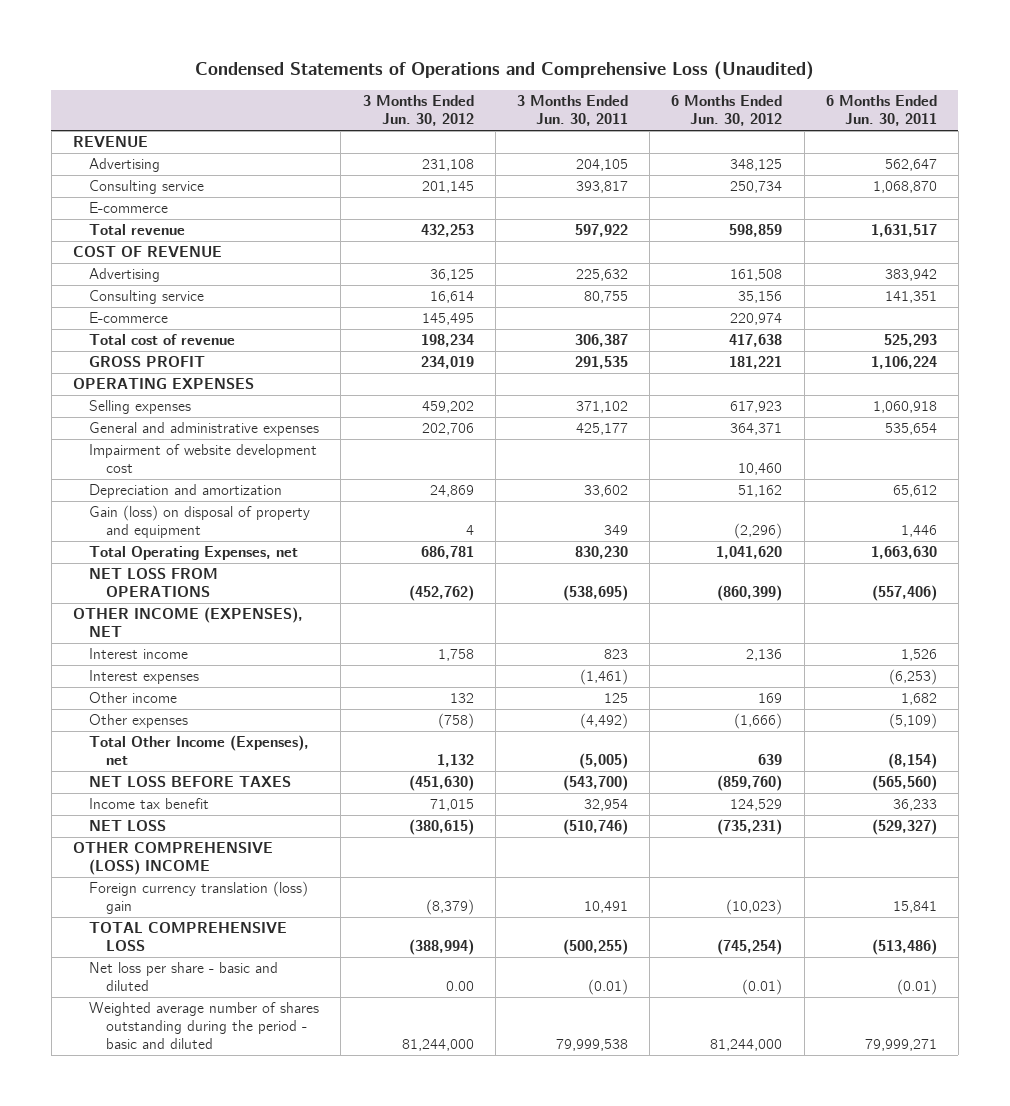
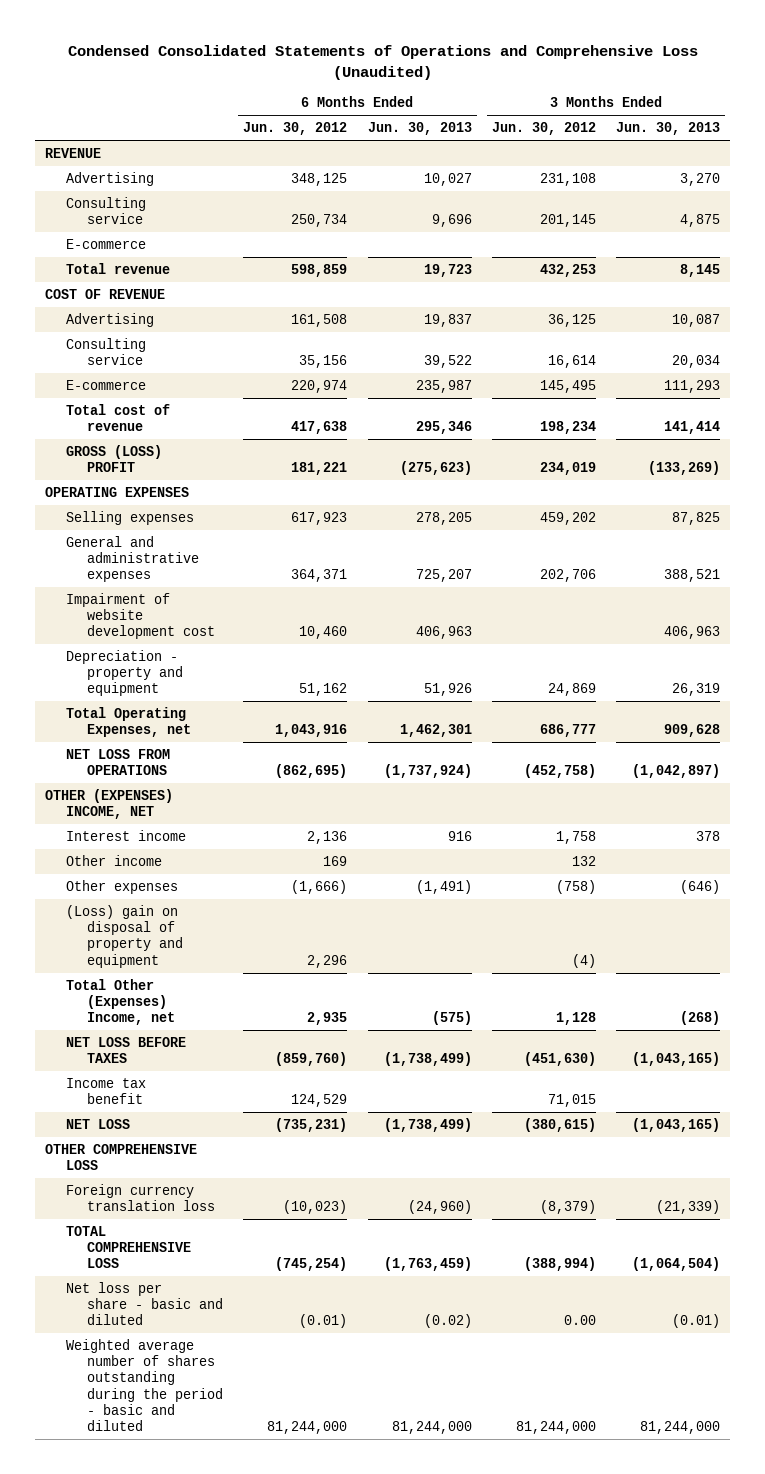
[194,60,814,80] Condensed Statements of Operations and Comprehensive Loss (Unaudited) -> [67,44,698,80] Condensed Consolidated Statements of Operations and Comprehensive Loss (Unaudited)
[516,95,628,127] 3 Months Ended Jun. 30, 2011 -> none
[825,95,937,127] 6 Months Ended Jun. 30, 2011 -> none
none -> [367,122,472,136] Jun. 30, 2013
none -> [615,122,720,136] Jun. 30, 2013
[89,356,206,368] GROSS PROFIT -> [66,444,163,473] GROSS (LOSS) PROFIT
[89,505,311,539] Gain (loss) on disposal of property and equipment -> none
[89,484,283,499] Depreciation and amortization -> [66,649,184,697] Depreciation - property and equipment
[420,546,474,560] 686,781 -> [539,724,596,738] 686,777
[716,546,783,560] 1,041,620 -> [275,724,348,738] 1,043,916
[408,585,474,602] (452,762) -> [523,764,596,779] (452,758)
[717,585,783,602] (860,399) -> [275,764,348,779] (862,695)
[72,607,303,638] OTHER INCOME (EXPENSES), NET -> [45,788,174,820] OTHER (EXPENSES) INCOME, NET
[89,670,200,685] Interest expenses -> none
none -> [66,904,184,968] (Loss) gain on disposal of property and equipment
[89,735,310,766] Total Other Income (Expenses), net -> [66,978,176,1026] Total Other (Expenses) Income, net
[436,754,474,768] 1,132 -> [555,1012,596,1026] 1,128
[758,754,783,766] 639 -> [307,1012,348,1026] 2,935
[72,842,273,876] OTHER COMPREHENSIVE (LOSS) INCOME -> [45,1143,198,1171] OTHER COMPREHENSIVE LOSS
[89,881,309,915] Foreign currency translation (loss) gain -> [66,1183,216,1212] Foreign currency translation loss

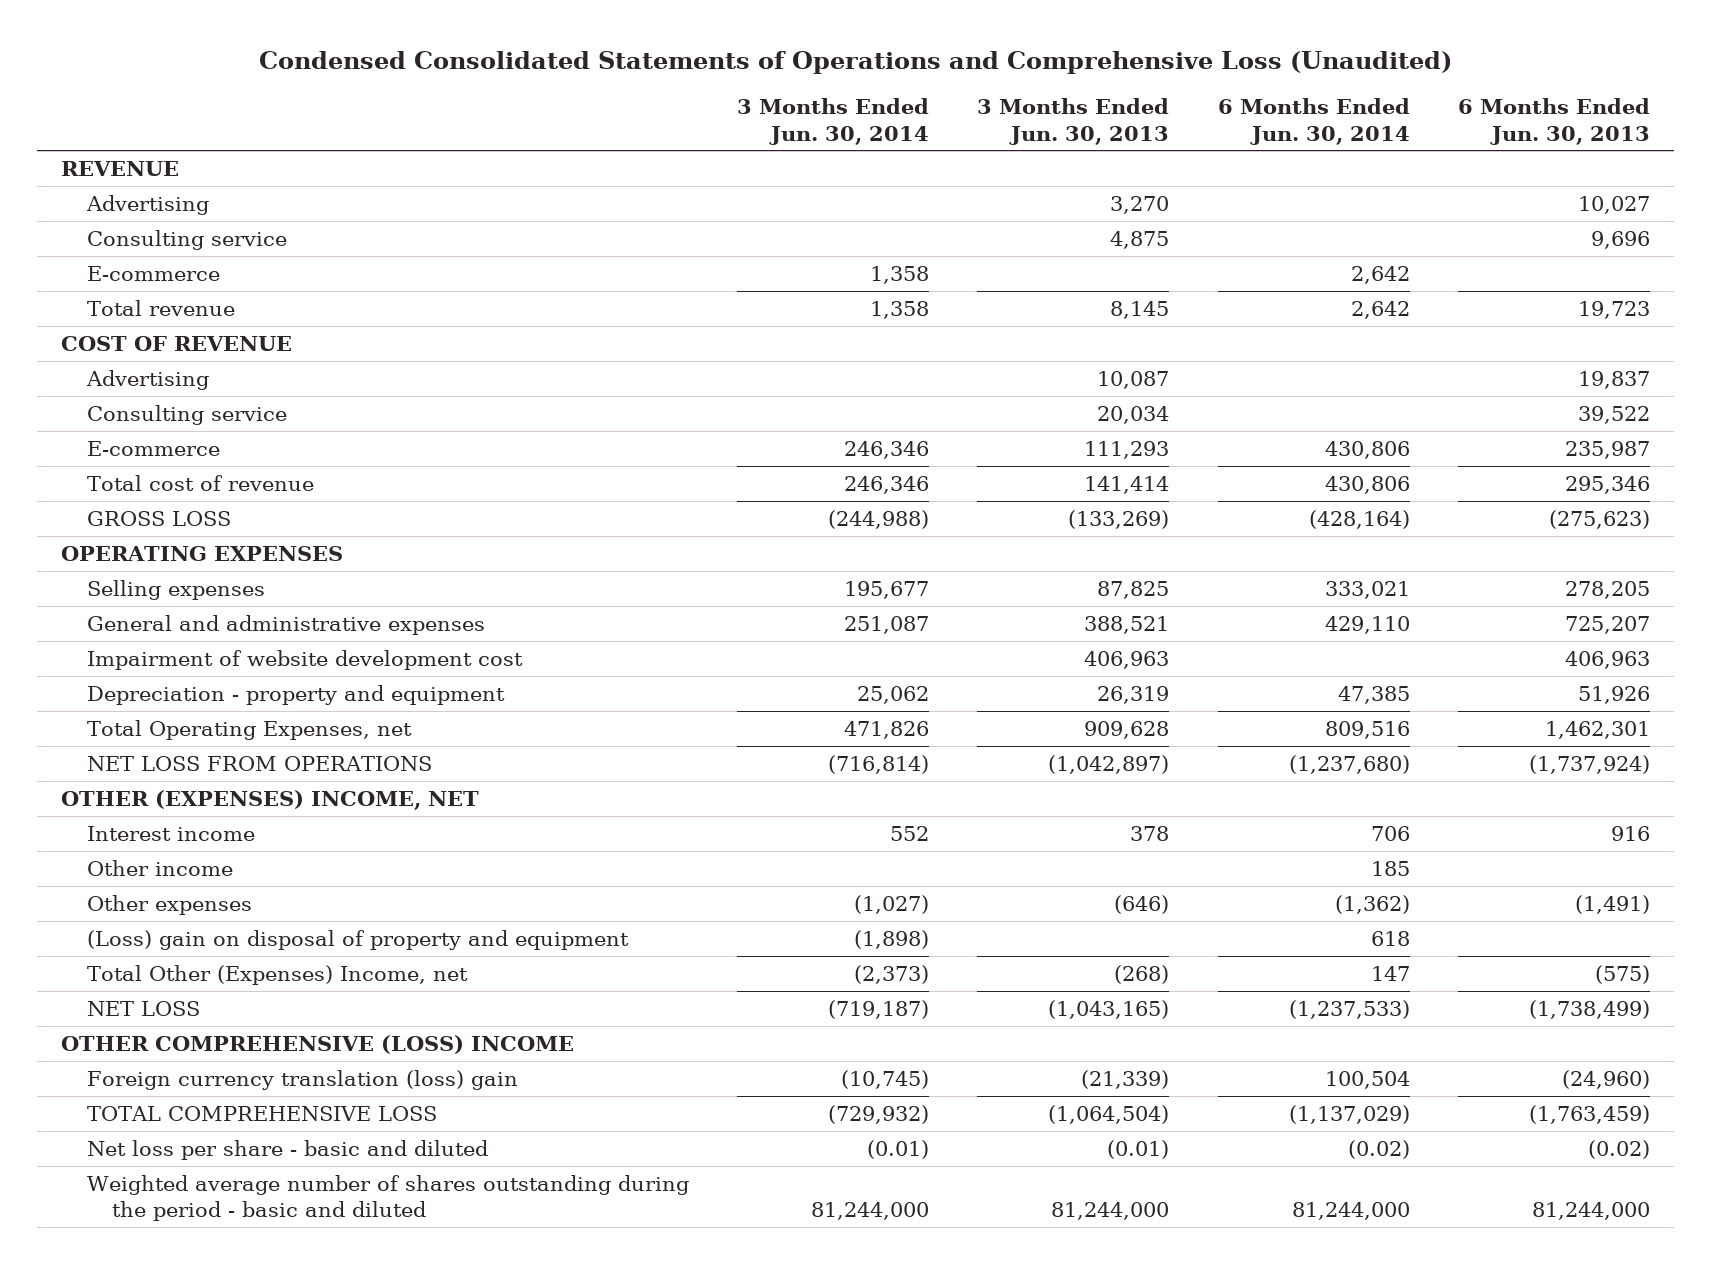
[243,122,348,136] Jun. 30, 2012 -> none
[491,122,596,136] Jun. 30, 2012 -> none
none -> [736,98,929,145] 3 Months Ended Jun. 30, 2014
none -> [1217,98,1410,145] 6 Months Ended Jun. 30, 2014
[66,444,163,473] GROSS (LOSS) PROFIT -> [86,510,231,526] GROSS LOSS
[66,1036,187,1064] NET LOSS BEFORE TAXES -> none
[66,1077,147,1105] Income tax benefit -> none
[45,1143,198,1171] OTHER COMPREHENSIVE LOSS -> [61,1034,575,1054] OTHER COMPREHENSIVE (LOSS) INCOME
[66,1183,216,1212] Foreign currency translation loss -> [86,1069,518,1090] Foreign currency translation (loss) gain

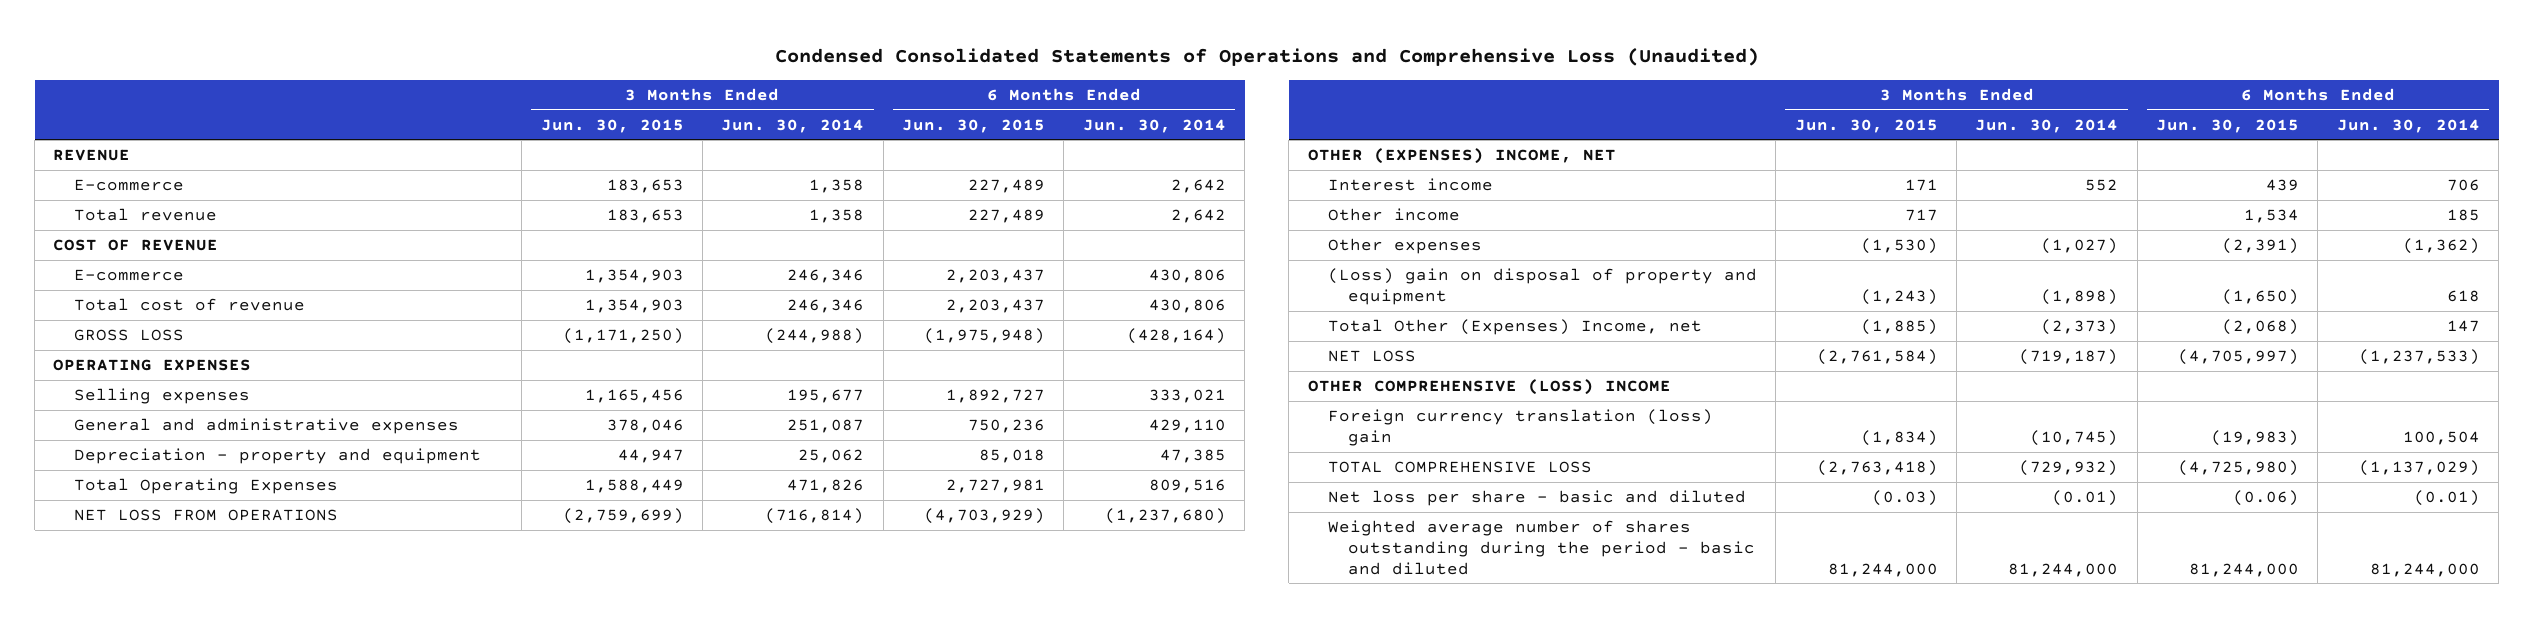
[977,98,1170,145] 3 Months Ended Jun. 30, 2013 -> none
[1457,98,1650,145] 6 Months Ended Jun. 30, 2013 -> none
none -> [540,118,684,133] Jun. 30, 2015
none -> [901,118,1045,133] Jun. 30, 2015
[85,194,209,215] Advertising -> none
[86,229,287,250] Consulting service -> none
[85,369,209,390] Advertising -> none
[86,404,287,425] Consulting service -> none
[86,649,523,670] Impairment of website development cost -> none
[86,719,412,740] Total Operating Expenses, net -> [73,478,338,495] Total Operating Expenses
[1347,1139,1410,1159] (0.02) -> [2413,490,2480,507] (0.01)

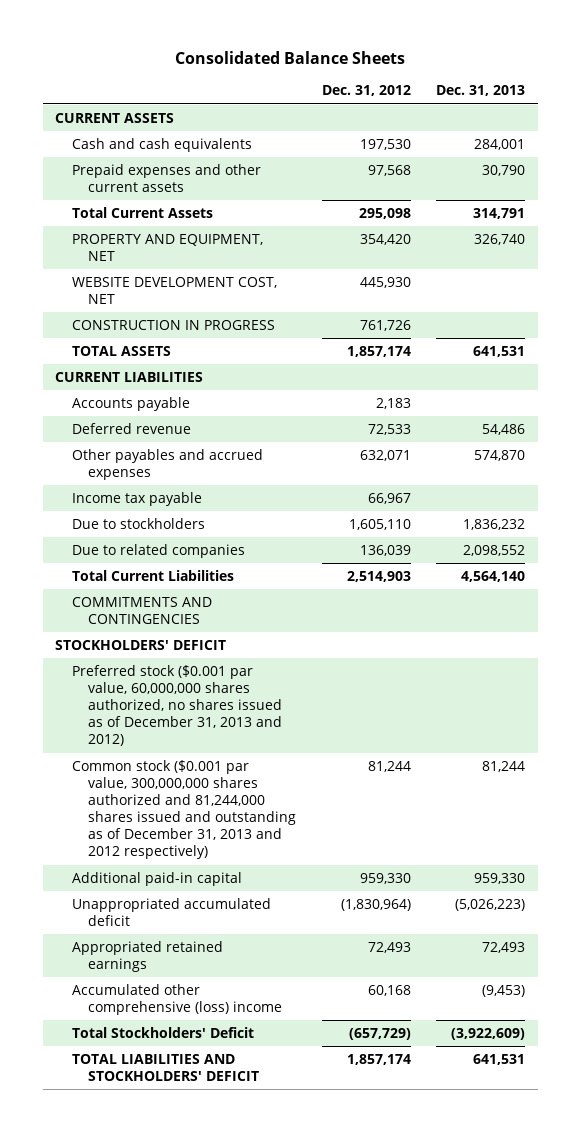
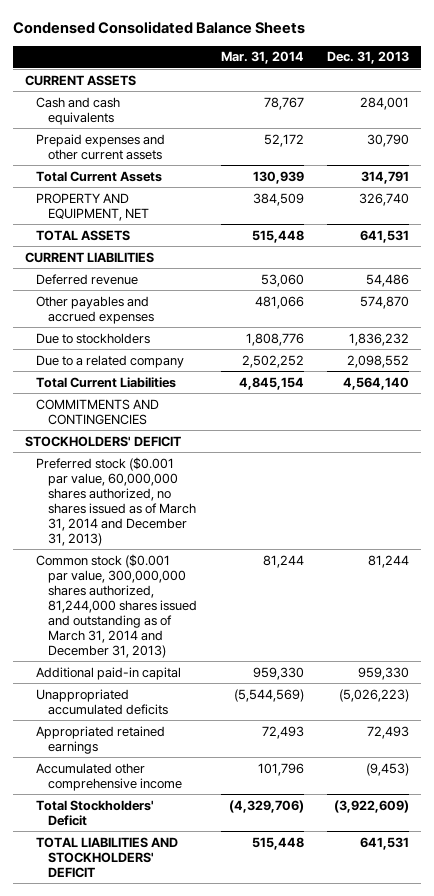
[175,50,406,64] Consolidated Balance Sheets -> [13,20,306,34] Condensed Consolidated Balance Sheets
[321,85,411,97] Dec. 31, 2012 -> none
none -> [220,51,304,65] Mar. 31, 2014
[71,277,277,305] WEBSITE DEVELOPMENT COST, NET -> none
[71,320,275,331] CONSTRUCTION IN PROGRESS -> none
[71,397,190,412] Accounts payable -> none
[71,492,202,507] Income tax payable -> none
[71,544,245,559] Due to related companies -> [36,354,185,368] Due to a related company
[71,665,283,747] Preferred stock ($0.001 par value, 60,000,000 shares authorized, no shares issued as of December 31, 2013 and 2012) -> [36,456,197,546] Preferred stock ($0.001 par value, 60,000,000 shares authorized, no shares issued as of March 31, 2014 and December 31, 2013)
[71,760,297,860] Common stock ($0.001 par value, 300,000,000 shares authorized and 81,244,000 shares issued and outstanding as of December 31, 2013 and 2012 respectively) -> [36,553,198,658] Common stock ($0.001 par value, 300,000,000 shares authorized, 81,244,000 shares issued and outstanding as of March 31, 2014 and December 31, 2013)
[71,898,271,927] Unappropriated accumulated deficit -> [36,688,169,715] Unappropriated accumulated deficits
[71,984,283,1016] Accumulated other comprehensive (loss) income -> [36,762,183,791] Accumulated other comprehensive income

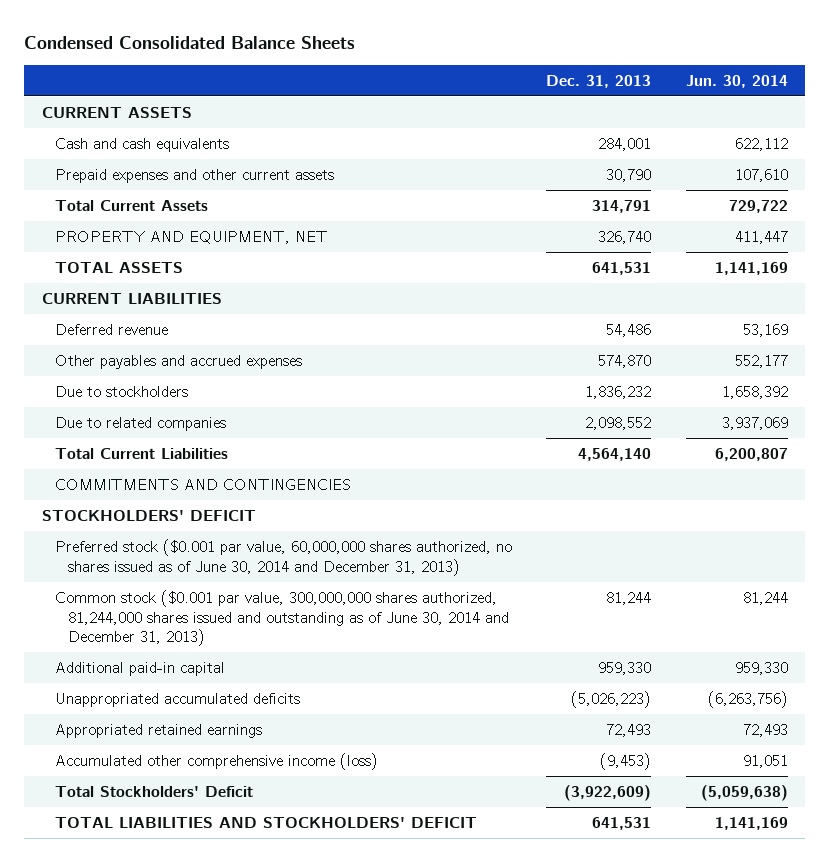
[220,51,304,65] Mar. 31, 2014 -> none
none -> [685,74,788,88] Jun. 30, 2014
[36,354,185,368] Due to a related company -> [54,417,226,432] Due to related companies
[36,456,197,546] Preferred stock ($0.001 par value, 60,000,000 shares authorized, no shares issued as of March 31, 2014 and December 31, 2013) -> [54,539,512,576] Preferred stock ($0.001 par value, 60,000,000 shares authorized, no shares issued as of June 30, 2014 and December 31, 2013)
[36,553,198,658] Common stock ($0.001 par value, 300,000,000 shares authorized, 81,244,000 shares issued and outstanding as of March 31, 2014 and December 31, 2013) -> [54,590,509,647] Common stock ($0.001 par value, 300,000,000 shares authorized, 81,244,000 shares issued and outstanding as of June 30, 2014 and December 31, 2013)
[36,762,183,791] Accumulated other comprehensive income -> [54,753,378,771] Accumulated other comprehensive income (loss)

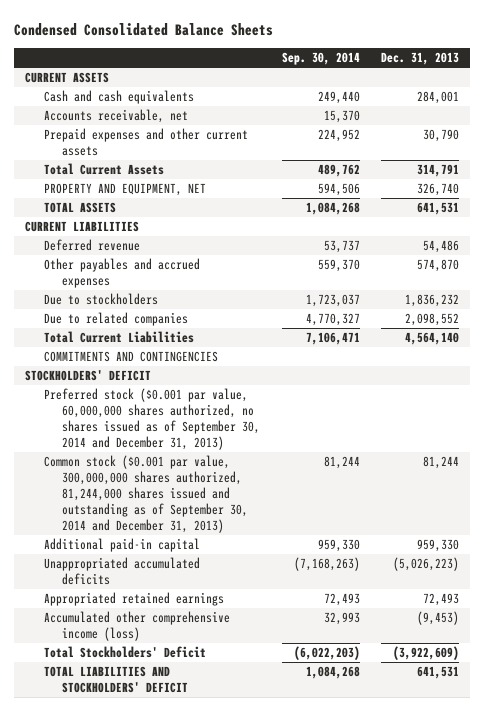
[685,74,788,88] Jun. 30, 2014 -> none
none -> [281,52,360,66] Sep. 30, 2014
none -> [43,109,188,124] Accounts receivable, net
[54,539,512,576] Preferred stock ($0.001 par value, 60,000,000 shares authorized, no shares issued as of June 30, 2014 and December 31, 2013) -> [43,388,261,451] Preferred stock ($0.001 par value, 60,000,000 shares authorized, no shares issued as of September 30, 2014 and December 31, 2013)
[54,590,509,647] Common stock ($0.001 par value, 300,000,000 shares authorized, 81,244,000 shares issued and outstanding as of June 30, 2014 and December 31, 2013) -> [43,455,249,534] Common stock ($0.001 par value, 300,000,000 shares authorized, 81,244,000 shares issued and outstanding as of September 30, 2014 and December 31, 2013)

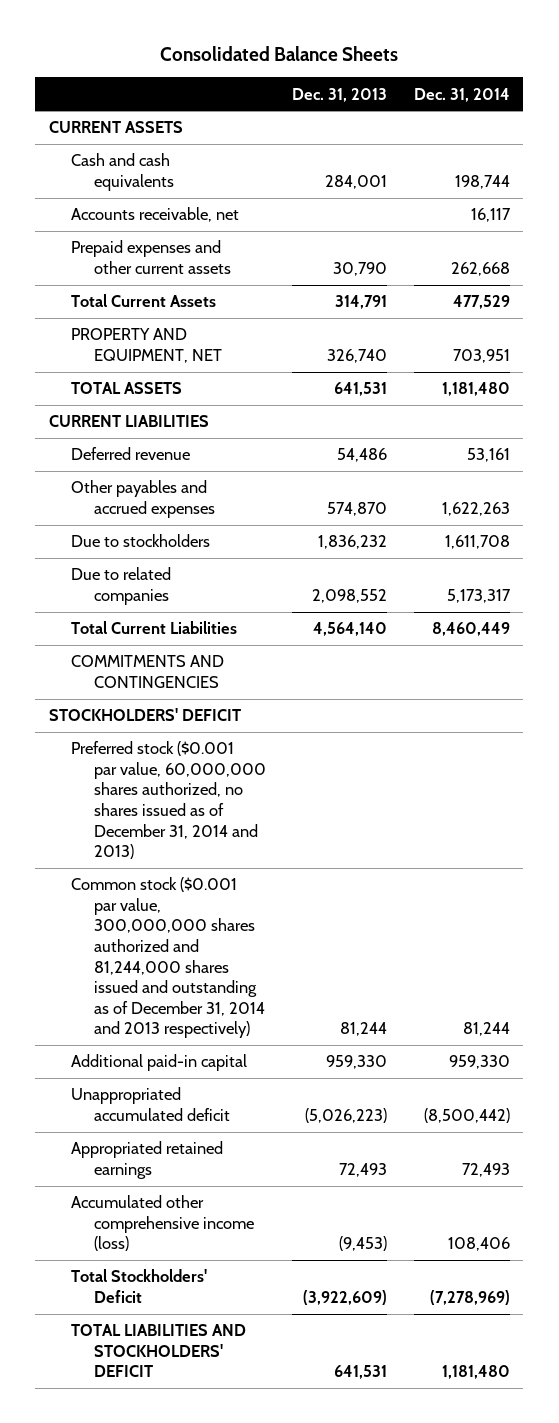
[14,22,274,36] Condensed Consolidated Balance Sheets -> [160,45,399,61] Consolidated Balance Sheets
[281,52,360,66] Sep. 30, 2014 -> none
none -> [414,87,511,102] Dec. 31, 2014
[43,388,261,451] Preferred stock ($0.001 par value, 60,000,000 shares authorized, no shares issued as of September 30, 2014 and December 31, 2013) -> [71,741,266,860] Preferred stock ($0.001 par value, 60,000,000 shares authorized, no shares issued as of December 31, 2014 and 2013)
[43,455,249,534] Common stock ($0.001 par value, 300,000,000 shares authorized, 81,244,000 shares issued and outstanding as of September 30, 2014 and December 31, 2013) -> [71,877,265,1039] Common stock ($0.001 par value, 300,000,000 shares authorized and 81,244,000 shares issued and outstanding as of December 31, 2014 and 2013 respectively)
[43,557,200,586] Unappropriated accumulated deficits -> [71,1087,230,1121] Unappropriated accumulated deficit

